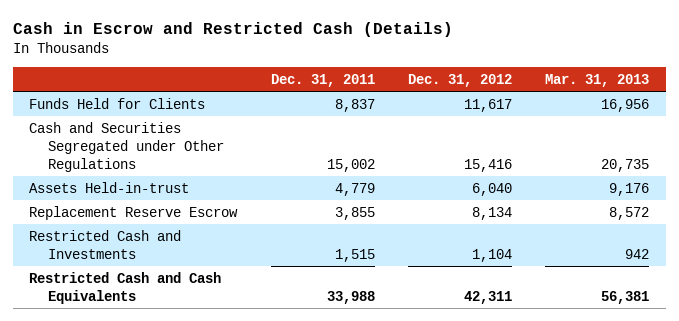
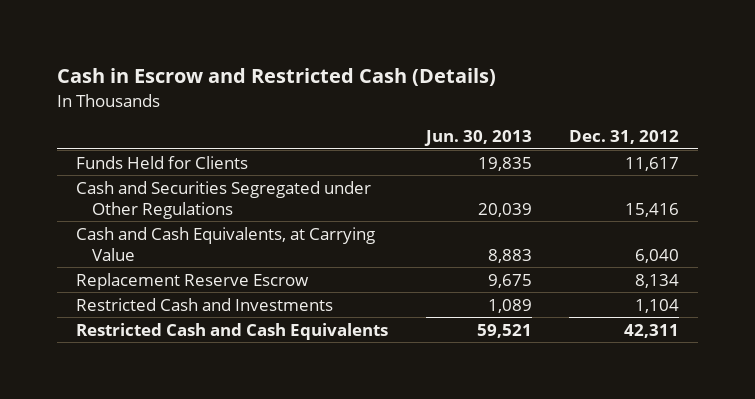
[270,73,375,87] Dec. 31, 2011 -> none
[545,73,650,87] Mar. 31, 2013 -> none
none -> [423,130,532,147] Jun. 30, 2013
[29,181,190,193] Assets Held-in-trust -> [75,226,375,261] Cash and Cash Equivalents, at Carrying Value

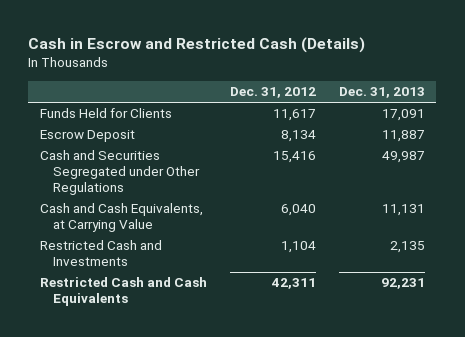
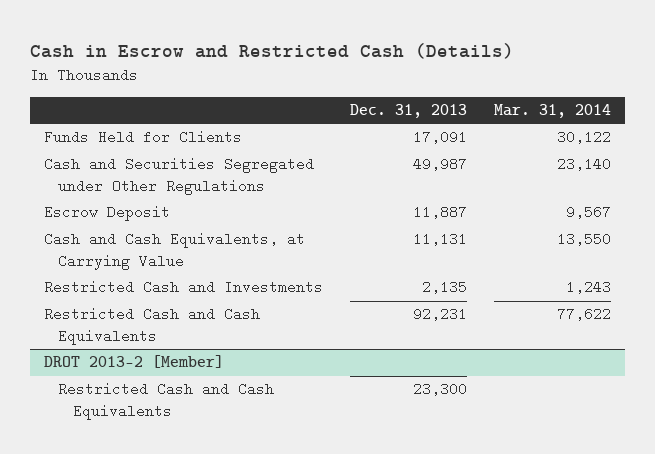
[229,87,316,99] Dec. 31, 2012 -> none
none -> [494,104,612,119] Mar. 31, 2014
[39,130,135,143] Escrow Deposit -> [43,205,170,222] Escrow Deposit
none -> [43,355,224,369] DROT 2013-2 [Member]
none -> [58,382,275,421] Restricted Cash and Cash Equivalents

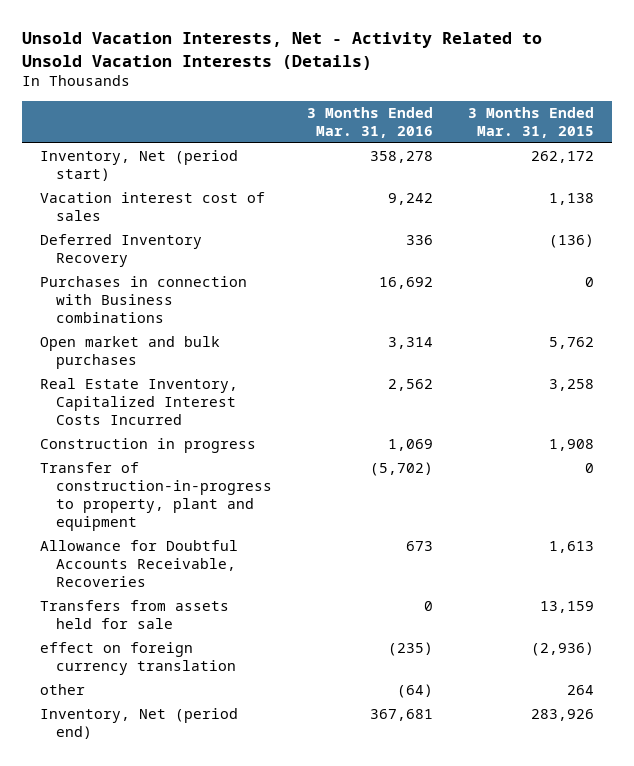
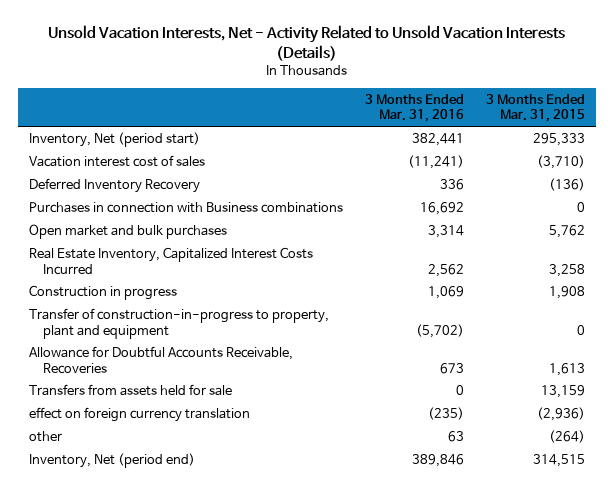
[370,151,434,164] 358,278 -> [412,132,465,146] 382,441
[531,151,595,164] 262,172 -> [533,132,586,146] 295,333
[388,193,434,206] 9,242 -> [408,154,465,169] (11,241)
[549,193,595,206] 1,138 -> [537,154,586,169] (3,710)
[397,684,434,699] (64) -> [448,430,465,442] 63
[567,685,595,696] 264 -> [549,429,586,443] (264)
[370,709,434,722] 367,681 -> [412,453,465,467] 389,846
[531,709,595,722] 283,926 -> [533,453,586,467] 314,515

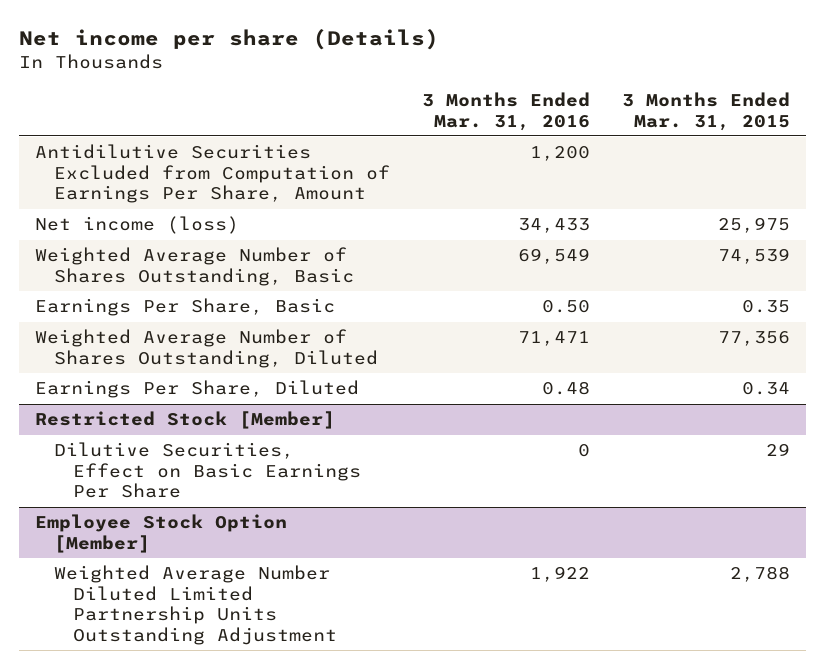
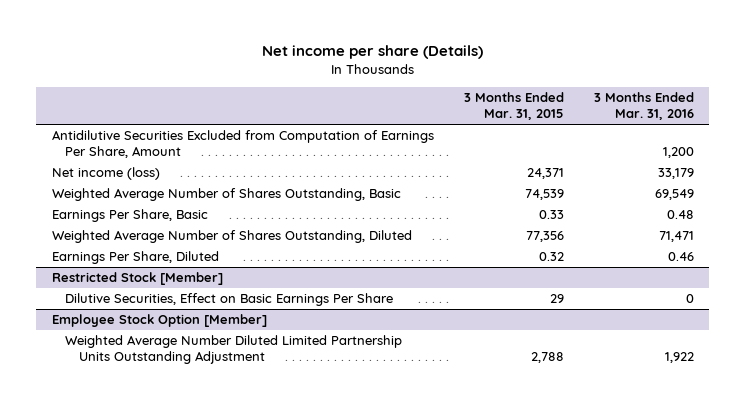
[518,218,591,234] 34,433 -> [658,168,695,180] 33,179
[718,217,791,234] 25,975 -> [526,168,564,180] 24,371
[542,300,591,314] 0.50 -> [667,210,695,220] 0.48
[742,300,791,314] 0.35 -> [538,210,564,220] 0.33
[542,381,591,396] 0.48 -> [668,252,695,262] 0.46
[742,382,791,396] 0.34 -> [538,252,564,262] 0.32

